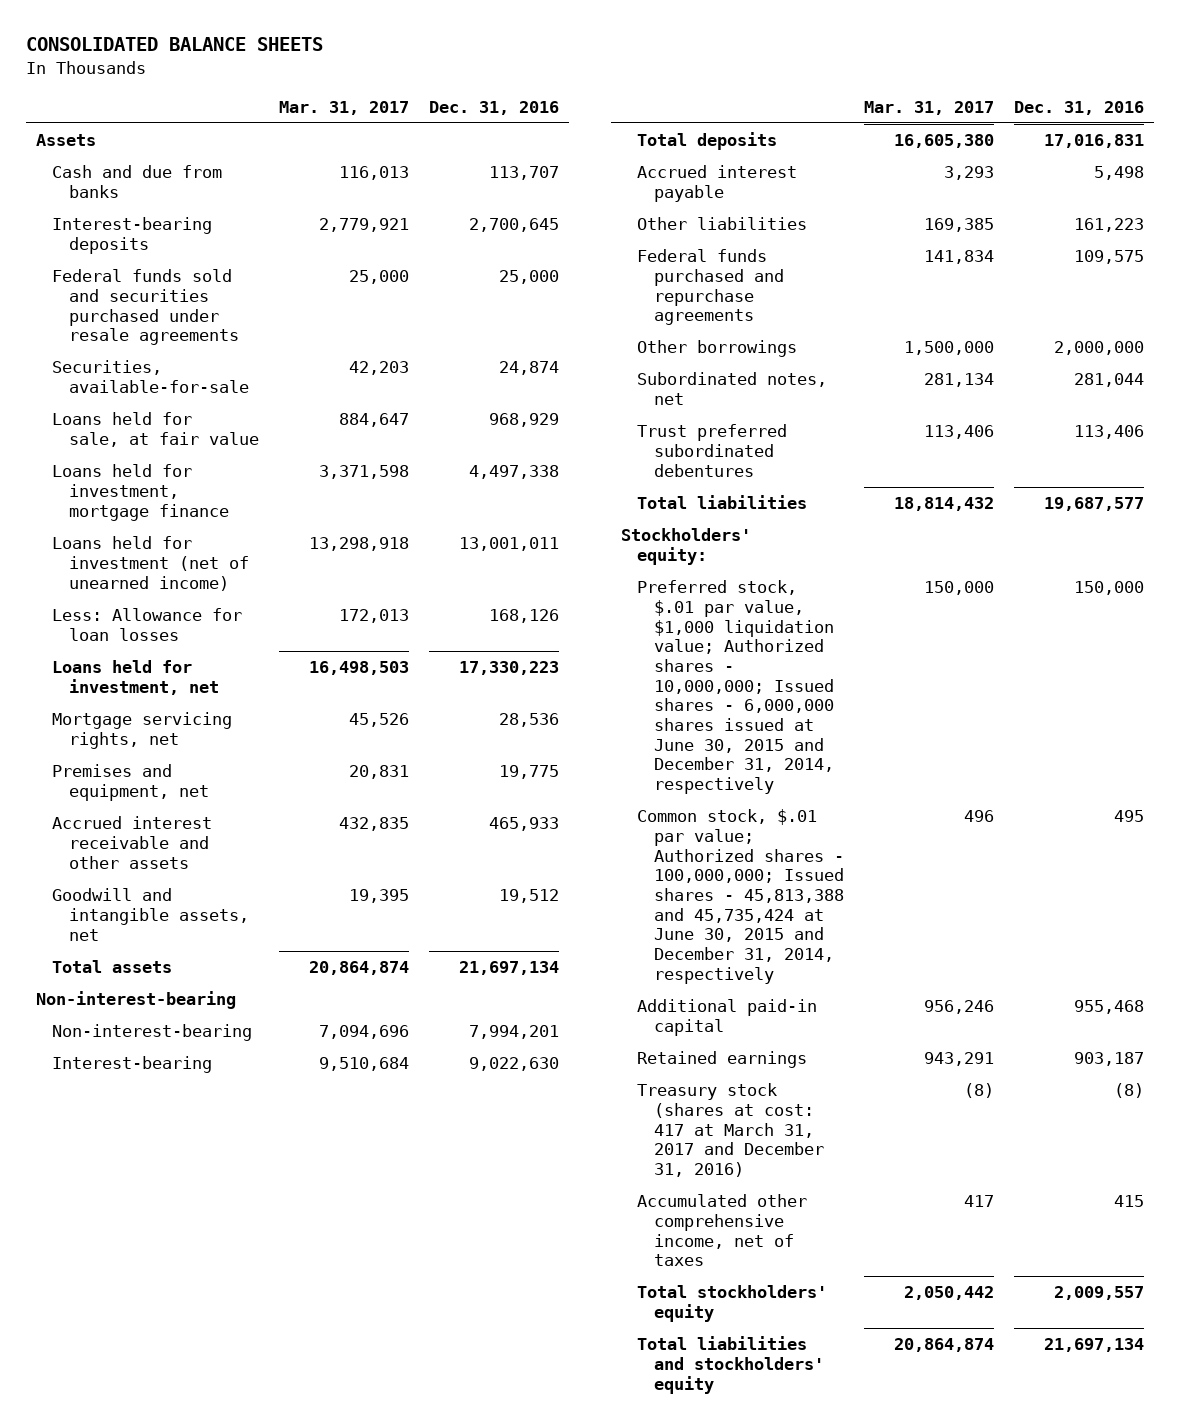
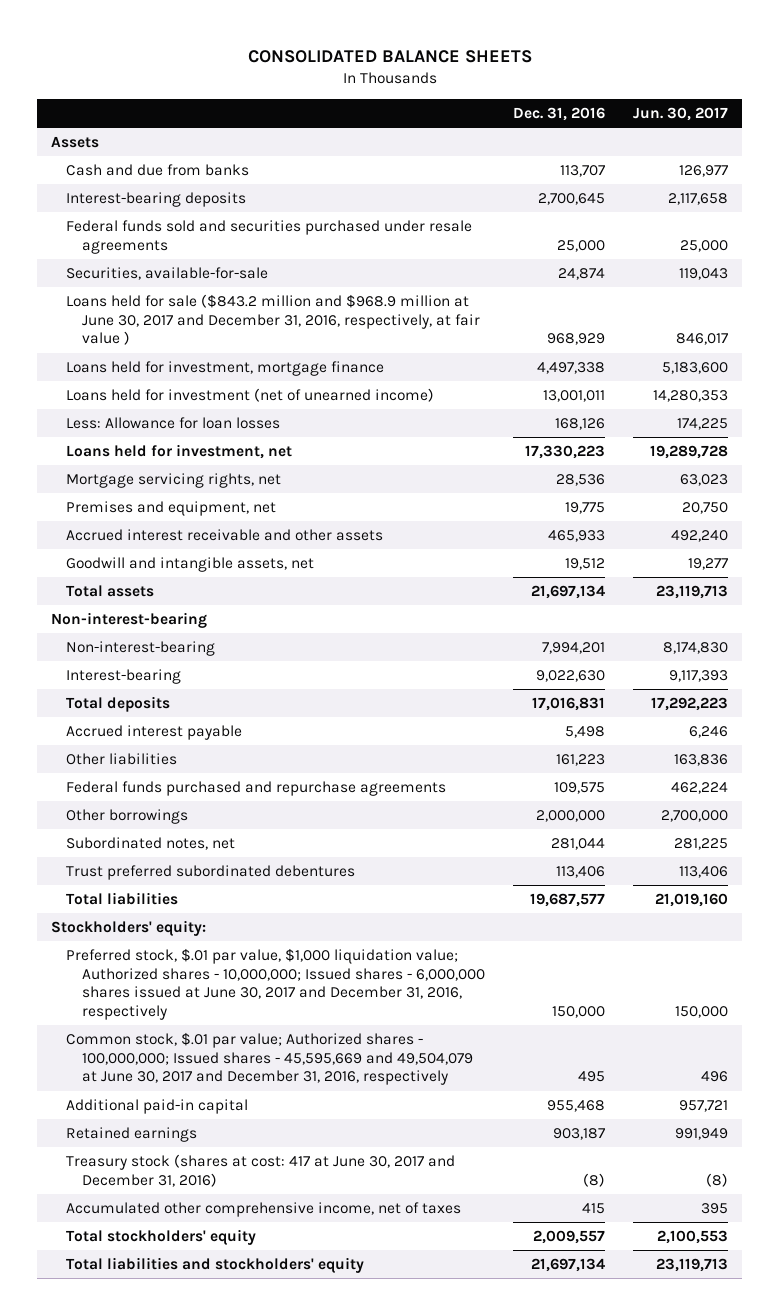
[279,100,410,115] Mar. 31, 2017 -> none
none -> [633,106,729,121] Jun. 30, 2017
[52,412,259,447] Loans held for sale, at fair value -> [66,294,480,346] Loans held for sale ($843.2 million and $968.9 million at June 30, 2017 and December 31, 2016, respectively, at fair value )
[637,580,834,794] Preferred stock, $.01 par value, $1,000 liquidation value; Authorized shares - 10,000,000; Issued shares - 6,000,000 shares issued at June 30, 2015 and December 31, 2014, respectively -> [66,948,485,1020] Preferred stock, $.01 par value, $1,000 liquidation value; Authorized shares - 10,000,000; Issued shares - 6,000,000 shares issued at June 30, 2017 and December 31, 2016, respectively
[637,809,844,984] Common stock, $.01 par value; Authorized shares - 100,000,000; Issued shares - 45,813,388 and 45,735,424 at June 30, 2015 and December 31, 2014, respectively -> [66,1032,473,1086] Common stock, $.01 par value; Authorized shares - 100,000,000; Issued shares - 45,595,669 and 49,504,079 at June 30, 2017 and December 31, 2016, respectively
[637,1083,824,1177] Treasury stock (shares at cost: 417 at March 31, 2017 and December 31, 2016) -> [66,1154,456,1187] Treasury stock (shares at cost: 417 at June 30, 2017 and December 31, 2016)

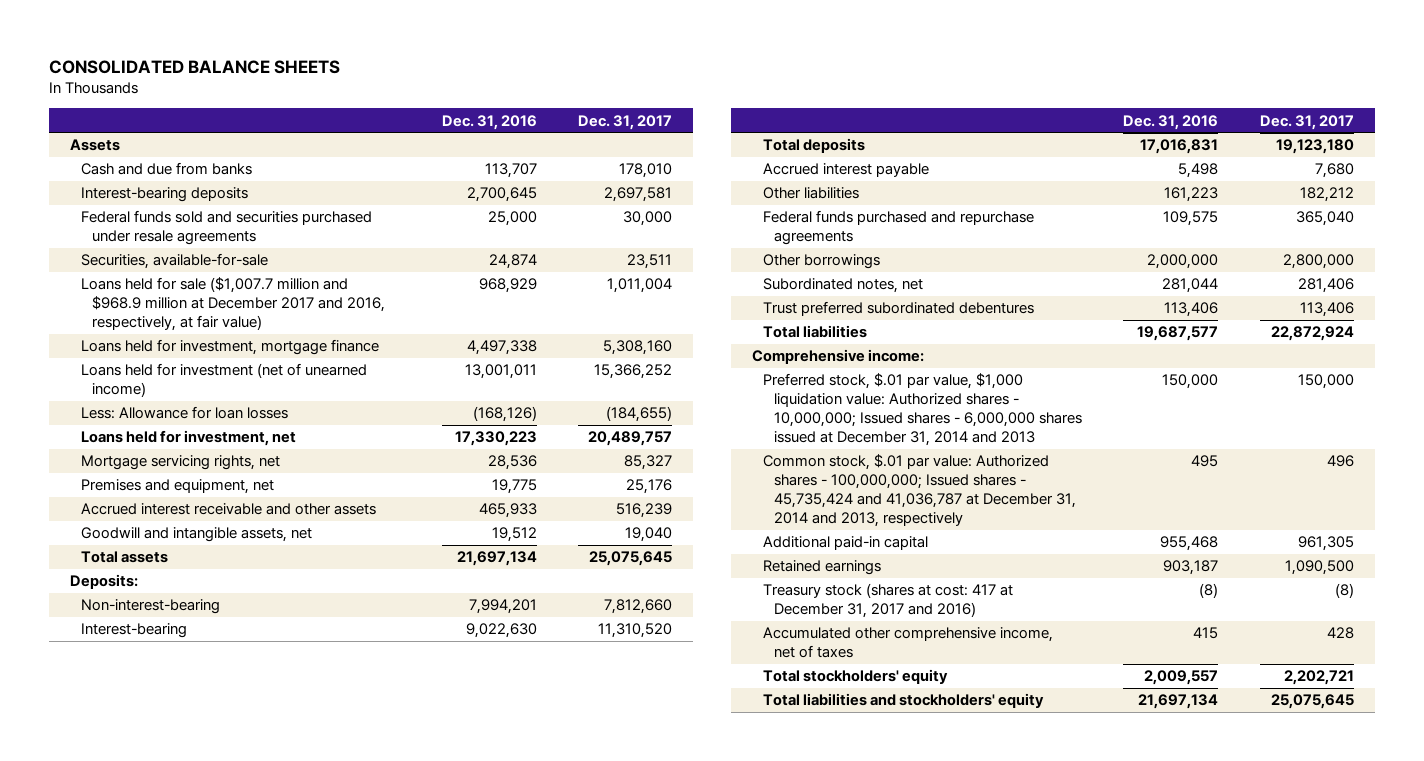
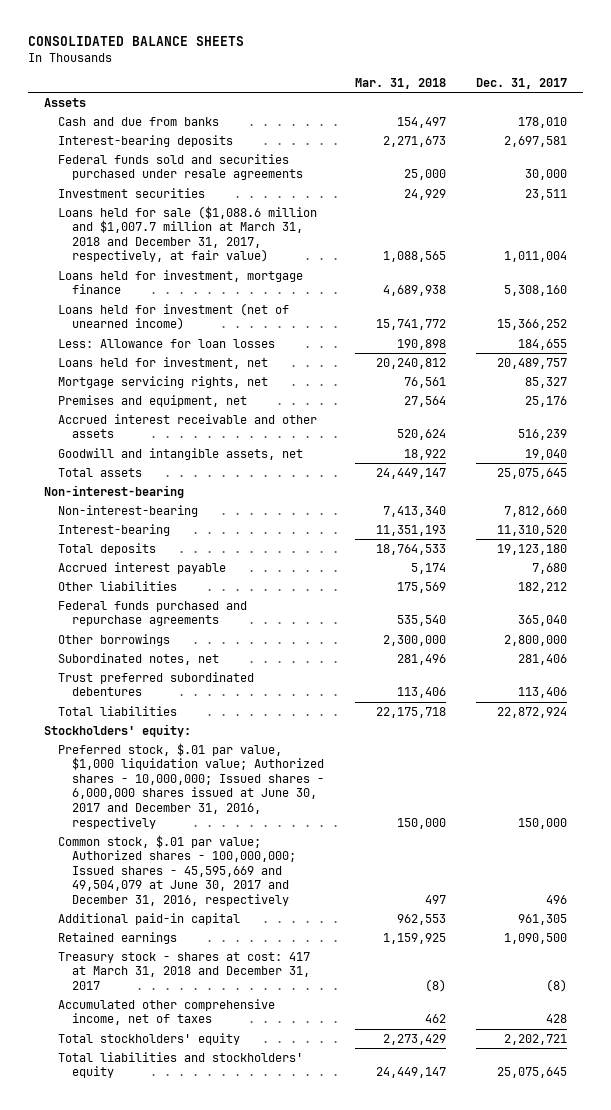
[441,114,537,130] Dec. 31, 2016 -> none
none -> [354,77,446,89] Mar. 31, 2018
[81,253,269,270] Securities, available-for-sale -> [57,187,205,198] Investment securities
[81,277,386,332] Loans held for sale ($1,007.7 million and $968.9 million at December 2017 and 2016, respectively, at fair value) -> [57,205,317,263] Loans held for sale ($1,088.6 million and $1,007.7 million at March 31, 2018 and December 31, 2017, respectively, at fair value)
[606,406,673,423] (184,655) -> [518,338,568,350] 184,655
[69,574,138,590] Deposits: -> [43,484,184,498] Non-interest-bearing
[751,349,924,365] Comprehensive income: -> [43,723,191,737] Stockholders' equity:
[762,373,1083,447] Preferred stock, $.01 par value, $1,000 liquidation value: Authorized shares - 10,000,000; Issued shares - 6,000,000 shares issued at December 31, 2014 and 2013 -> [57,742,324,829] Preferred stock, $.01 par value, $1,000 liquidation value; Authorized shares - 10,000,000; Issued shares - 6,000,000 shares issued at June 30, 2017 and December 31, 2016, respectively
[762,454,1077,528] Common stock, $.01 par value: Authorized shares - 100,000,000; Issued shares - 45,735,424 and 41,036,787 at December 31, 2014 and 2013, respectively -> [57,834,296,906] Common stock, $.01 par value; Authorized shares - 100,000,000; Issued shares - 45,595,669 and 49,504,079 at June 30, 2017 and December 31, 2016, respectively
[762,583,1013,619] Treasury stock (shares at cost: 417 at December 31, 2017 and 2016) -> [57,951,310,990] Treasury stock - shares at cost: 417 at March 31, 2018 and December 31, 2017

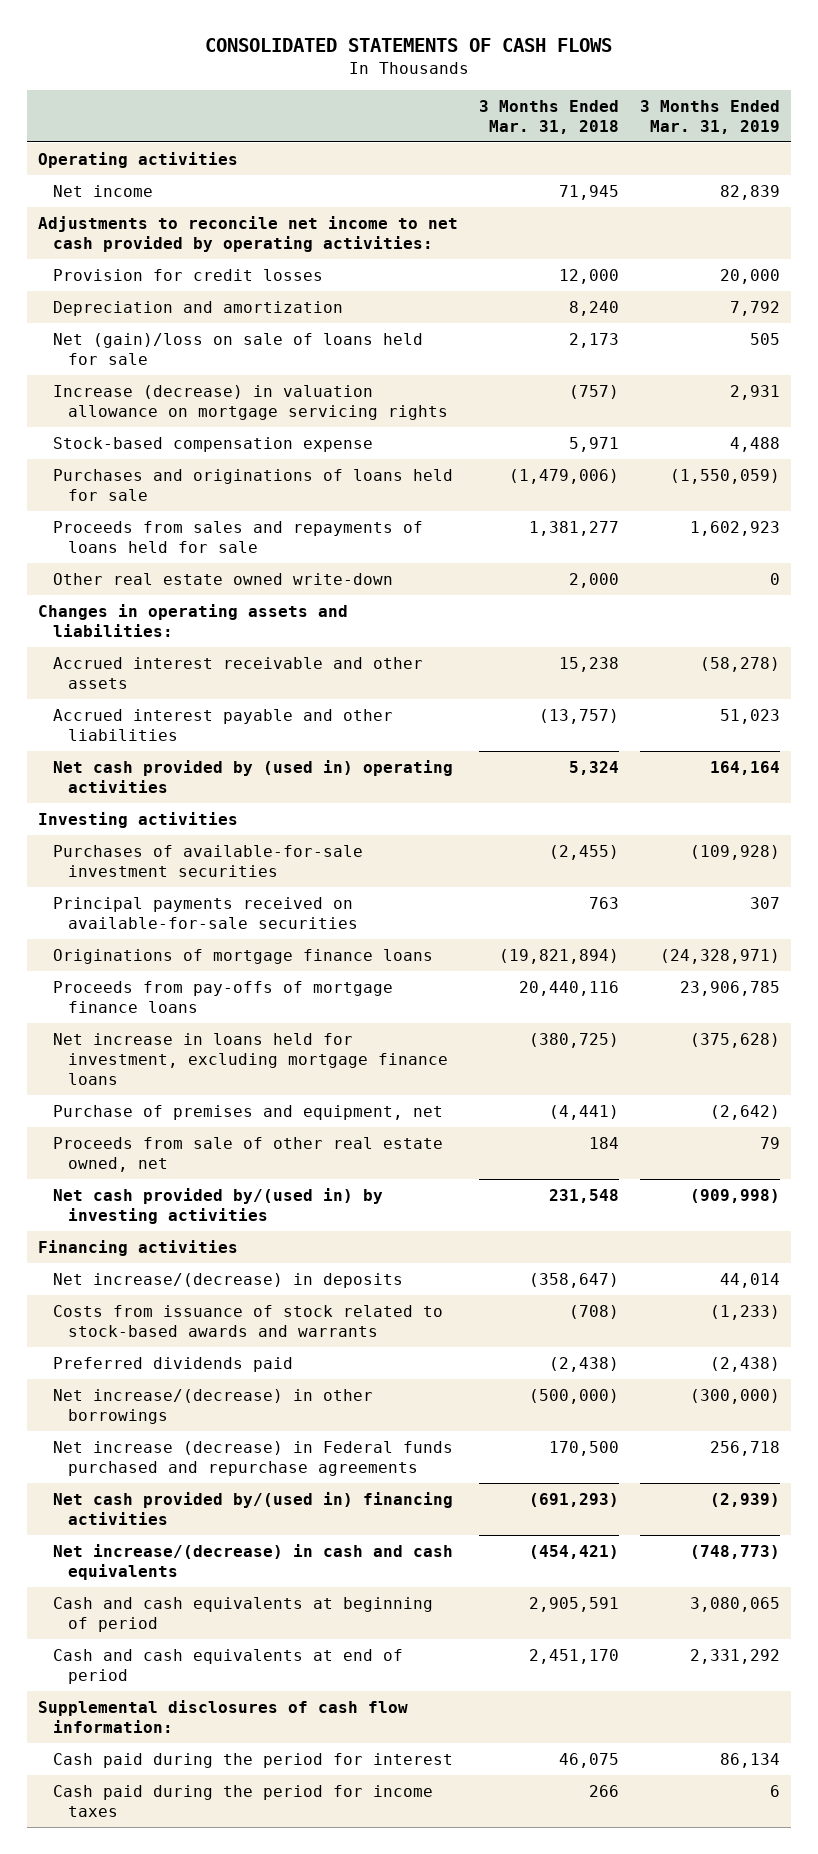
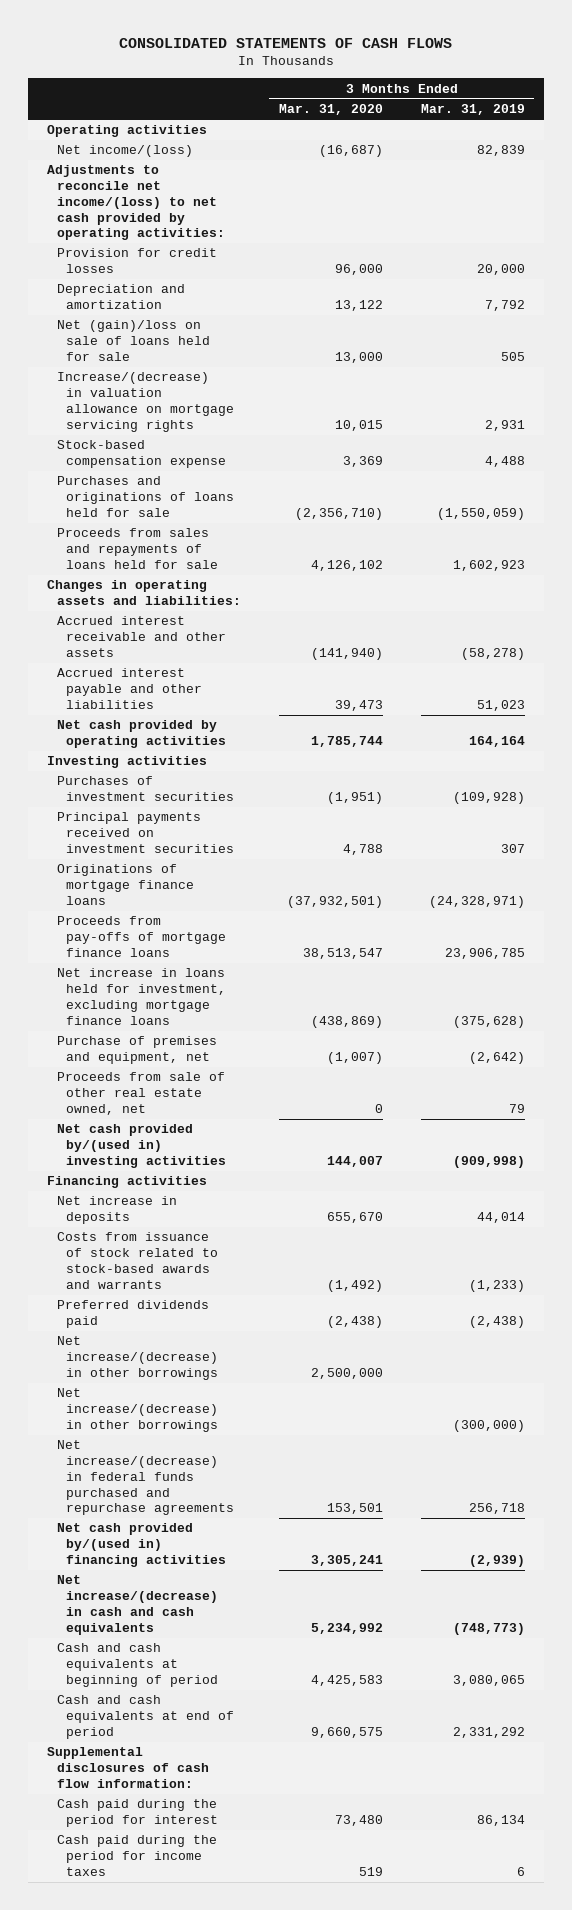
[478,99,619,134] 3 Months Ended Mar. 31, 2018 -> none
none -> [278,104,383,116] Mar. 31, 2020
[53,184,154,197] Net income -> [56,145,193,158] Net income/(loss)
[37,215,458,252] Adjustments to reconcile net income to net cash provided by operating activities: -> [47,165,225,241] Adjustments to reconcile net income/(loss) to net cash provided by operating activities:
[53,384,449,420] Increase (decrease) in valuation allowance on mortgage servicing rights -> [56,372,235,432] Increase/(decrease) in valuation allowance on mortgage servicing rights
[53,572,394,585] Other real estate owned write-down -> none
[53,759,454,793] Net cash provided by (used in) operating activities -> [56,720,227,749] Net cash provided by operating activities
[53,844,364,877] Purchases of available-for-sale investment securities -> [56,776,235,802] Purchases of investment securities
[53,896,359,929] Principal payments received on available-for-sale securities -> [56,812,235,853] Principal payments received on investment securities
[53,1187,384,1224] Net cash provided by/(used in) by investing activities -> [56,1124,227,1168] Net cash provided by/(used in) investing activities
[53,1272,404,1288] Net increase/(decrease) in deposits -> [56,1196,177,1225] Net increase in deposits
none -> [56,1336,219,1380] Net increase/(decrease) in other borrowings
[53,1440,454,1476] Net increase (decrease) in Federal funds purchased and repurchase agreements -> [56,1440,235,1516] Net increase/(decrease) in federal funds purchased and repurchase agreements

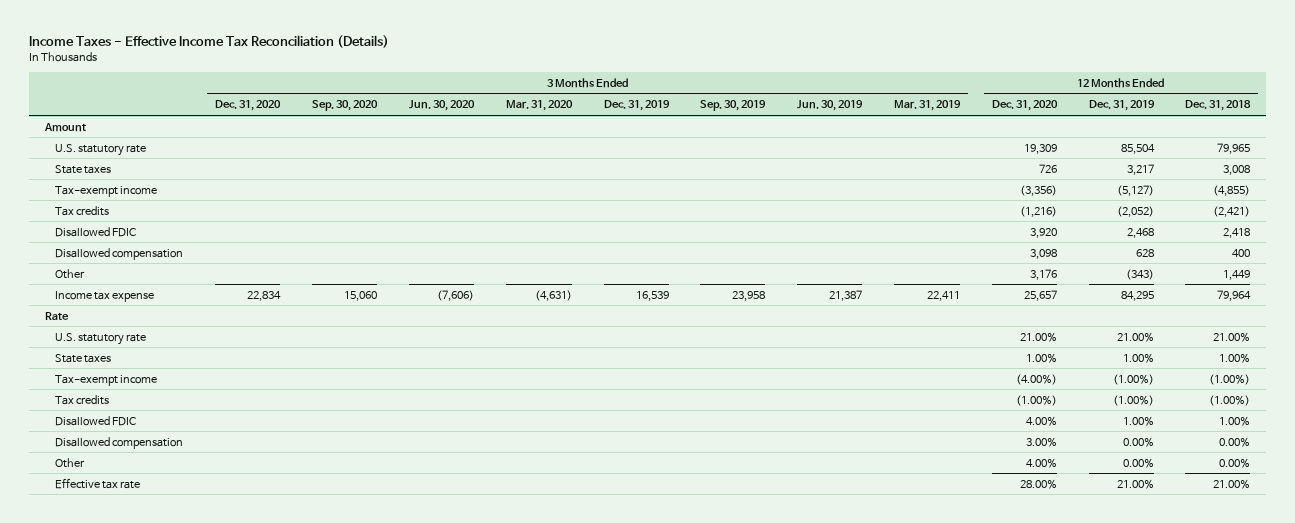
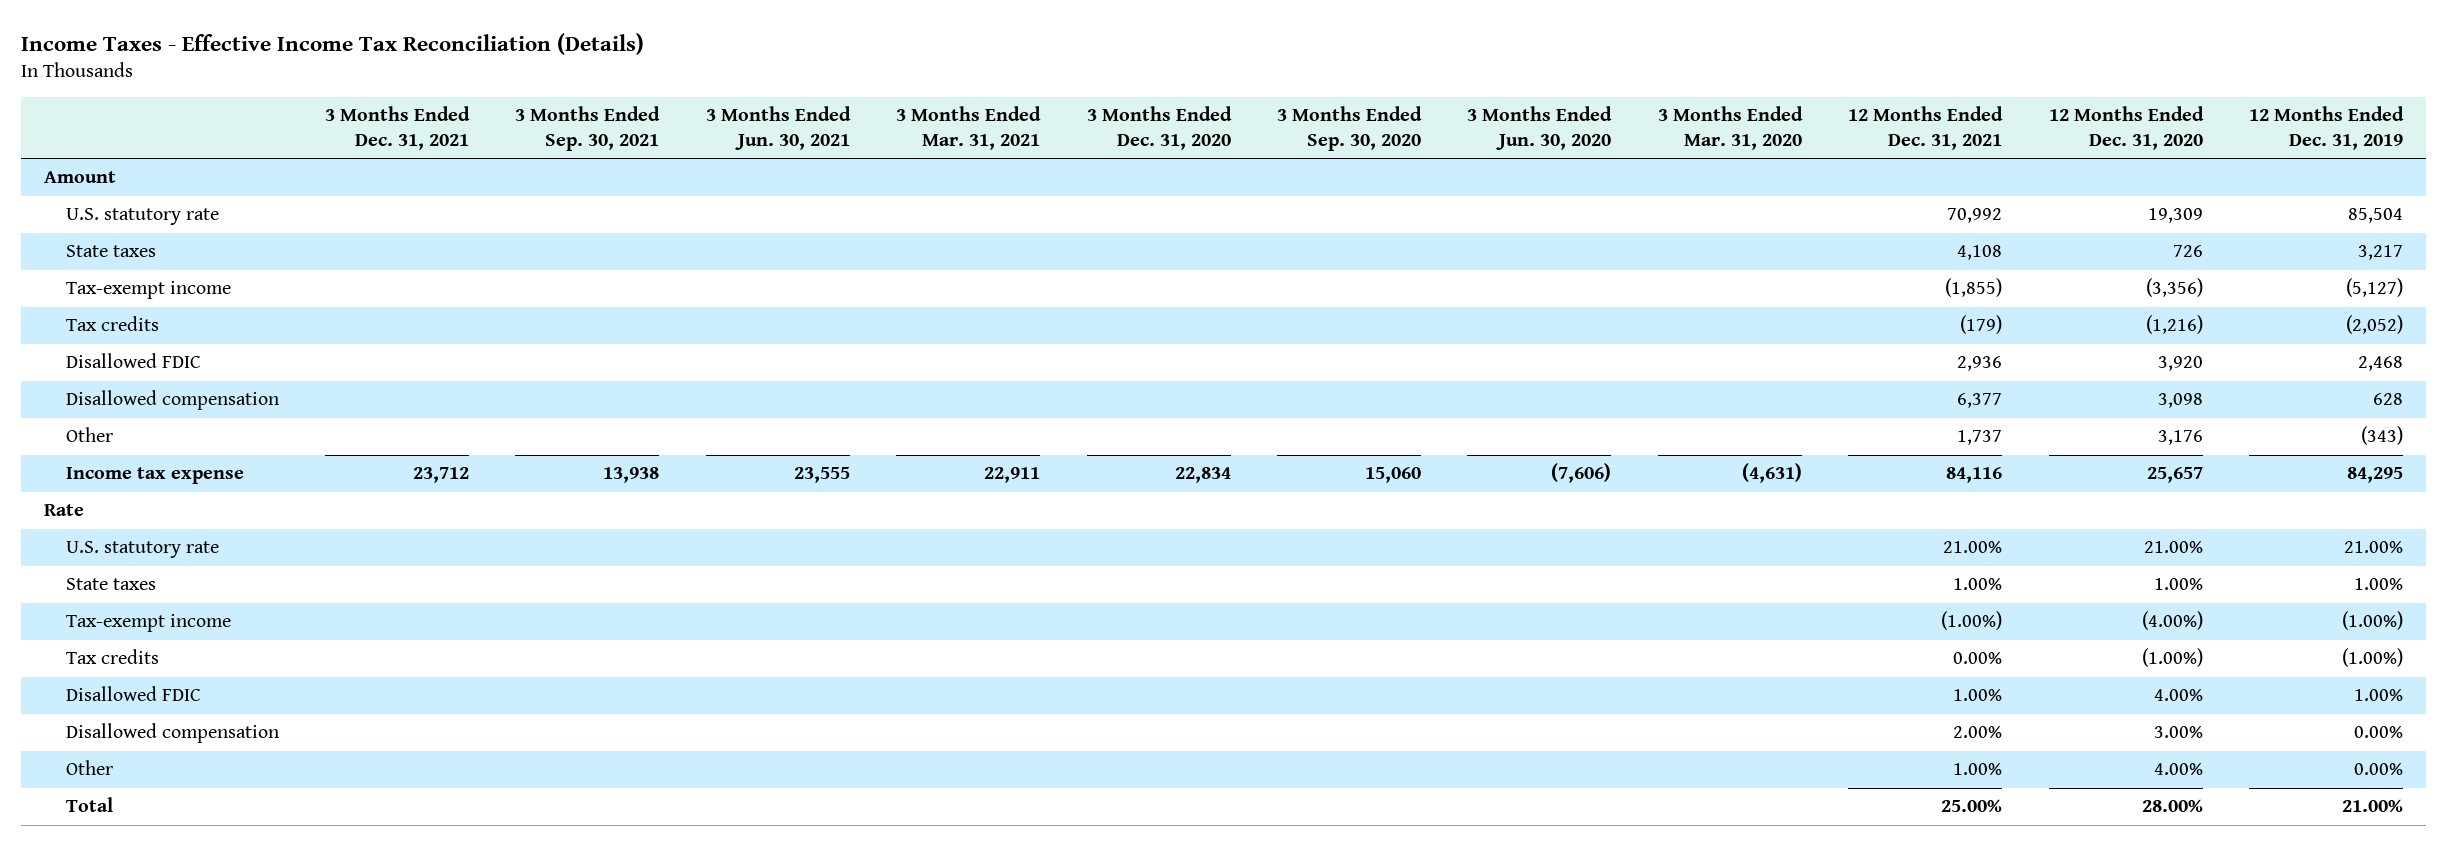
[603,100,670,112] Dec. 31, 2019 -> none
[700,100,767,112] Sep. 30, 2019 -> none
[797,100,864,112] Jun. 30, 2019 -> none
[893,100,961,112] Mar. 31, 2019 -> none
[1185,100,1252,112] Dec. 31, 2018 -> none
none -> [325,106,471,151] 3 Months Ended Dec. 31, 2021
none -> [515,106,661,152] 3 Months Ended Sep. 30, 2021
none -> [705,106,851,151] 3 Months Ended Jun. 30, 2021
none -> [896,106,1042,151] 3 Months Ended Mar. 31, 2021
none -> [1848,106,2004,151] 12 Months Ended Dec. 31, 2021
[55,477,141,489] Effective tax rate -> [65,797,113,813] Total

